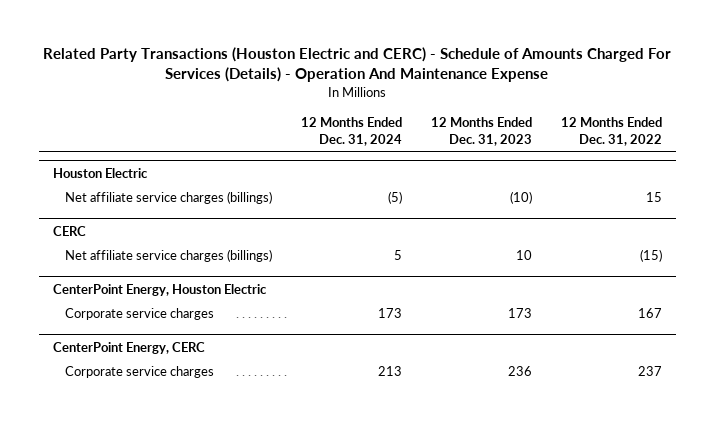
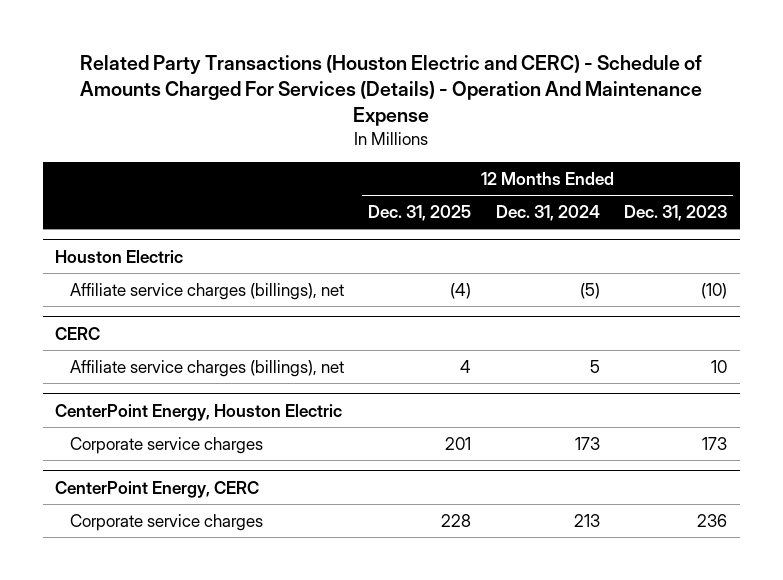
[560,116,662,146] 12 Months Ended Dec. 31, 2022 -> none
none -> [368,205,472,222] Dec. 31, 2025
[65,191,273,205] Net affiliate service charges (billings) -> [69,282,344,300] Affiliate service charges (billings), net
[65,249,273,263] Net affiliate service charges (billings) -> [69,359,344,377] Affiliate service charges (billings), net

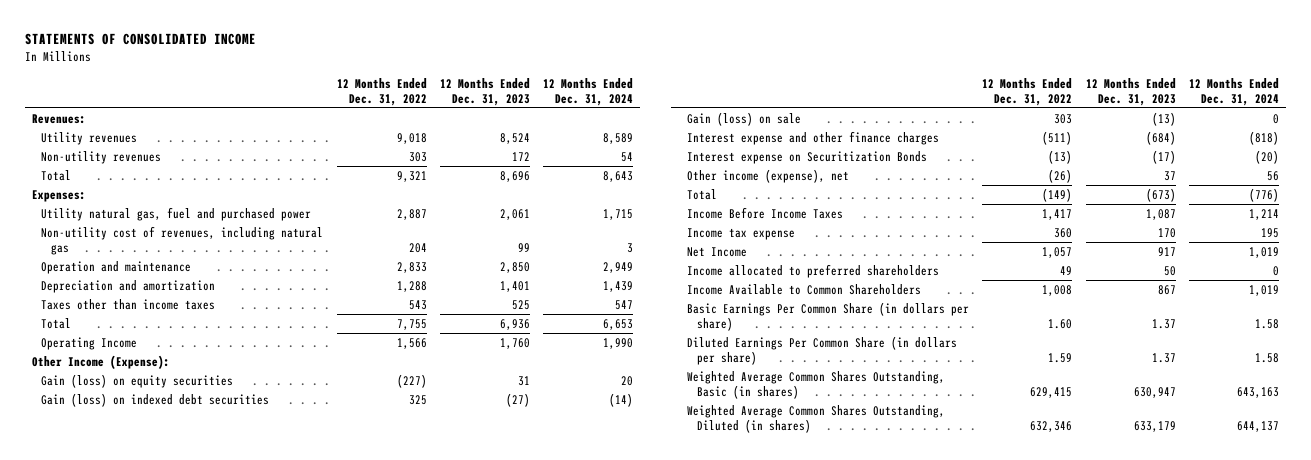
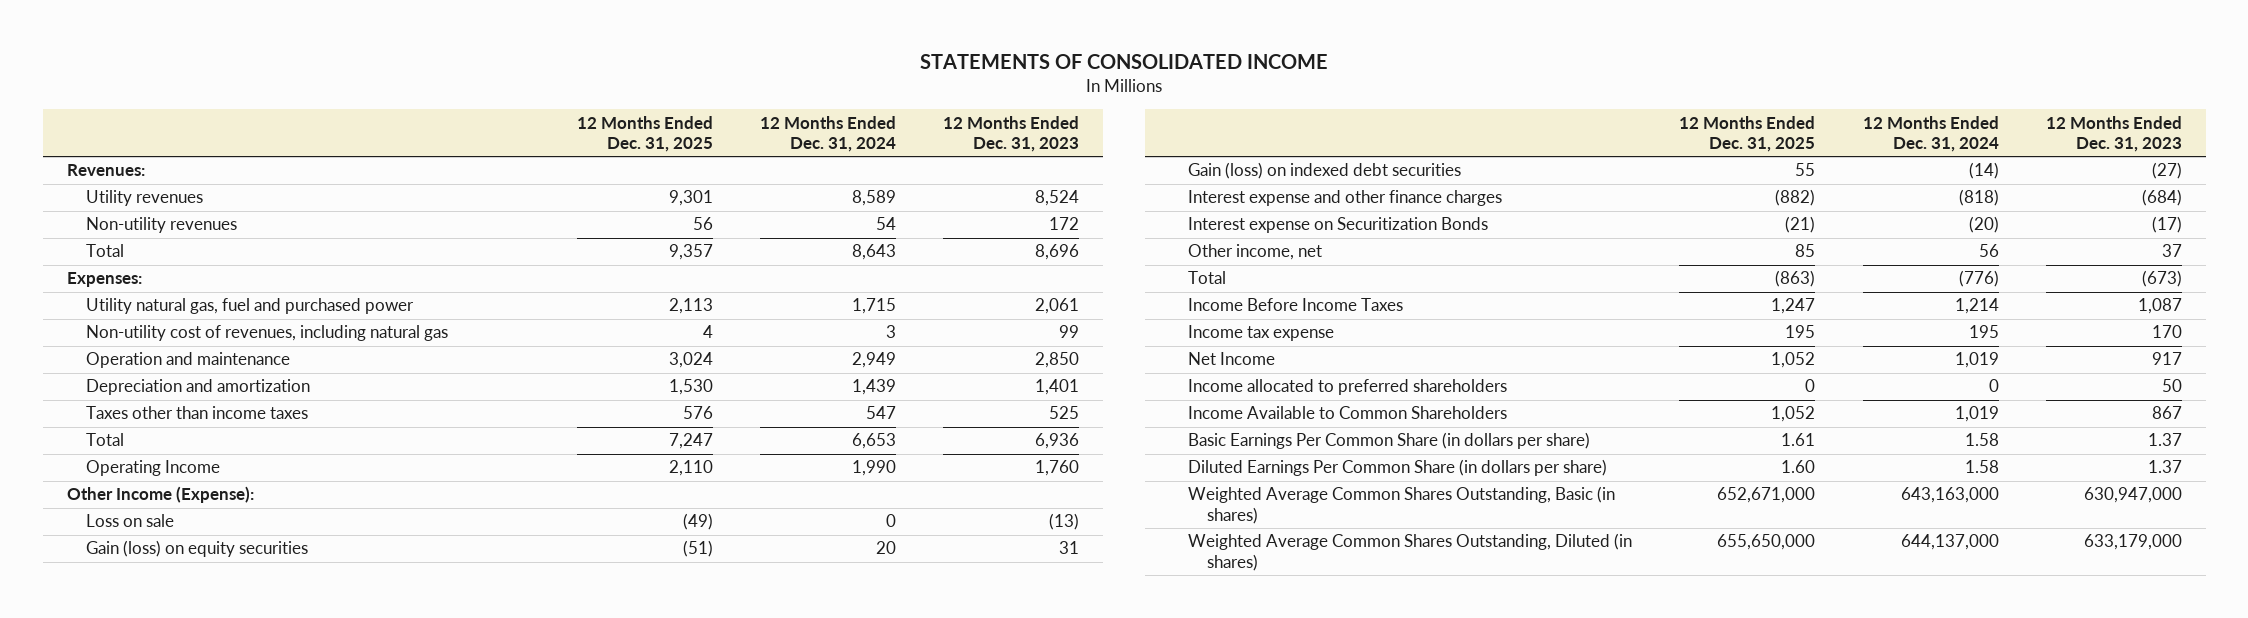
[336,77,427,106] 12 Months Ended Dec. 31, 2022 -> none
none -> [576,115,713,152] 12 Months Ended Dec. 31, 2025
none -> [85,514,174,528] Loss on sale
[687,111,802,126] Gain (loss) on sale -> none
[687,168,850,183] Other income (expense), net -> [1188,244,1323,261] Other income, net
[1133,386,1176,398] 630,947 -> [2083,487,2182,504] 630,947,000
[1237,386,1280,398] 643,163 -> [1900,487,1999,504] 643,163,000
[1133,420,1176,432] 633,179 -> [2083,534,2182,551] 633,179,000
[1237,420,1280,432] 644,137 -> [1900,534,1999,551] 644,137,000

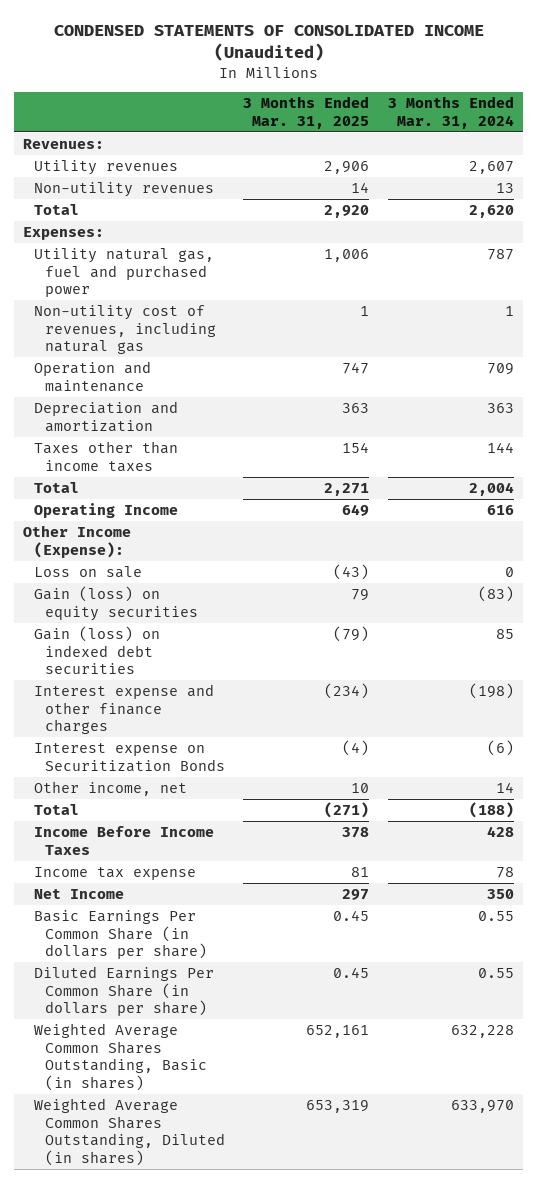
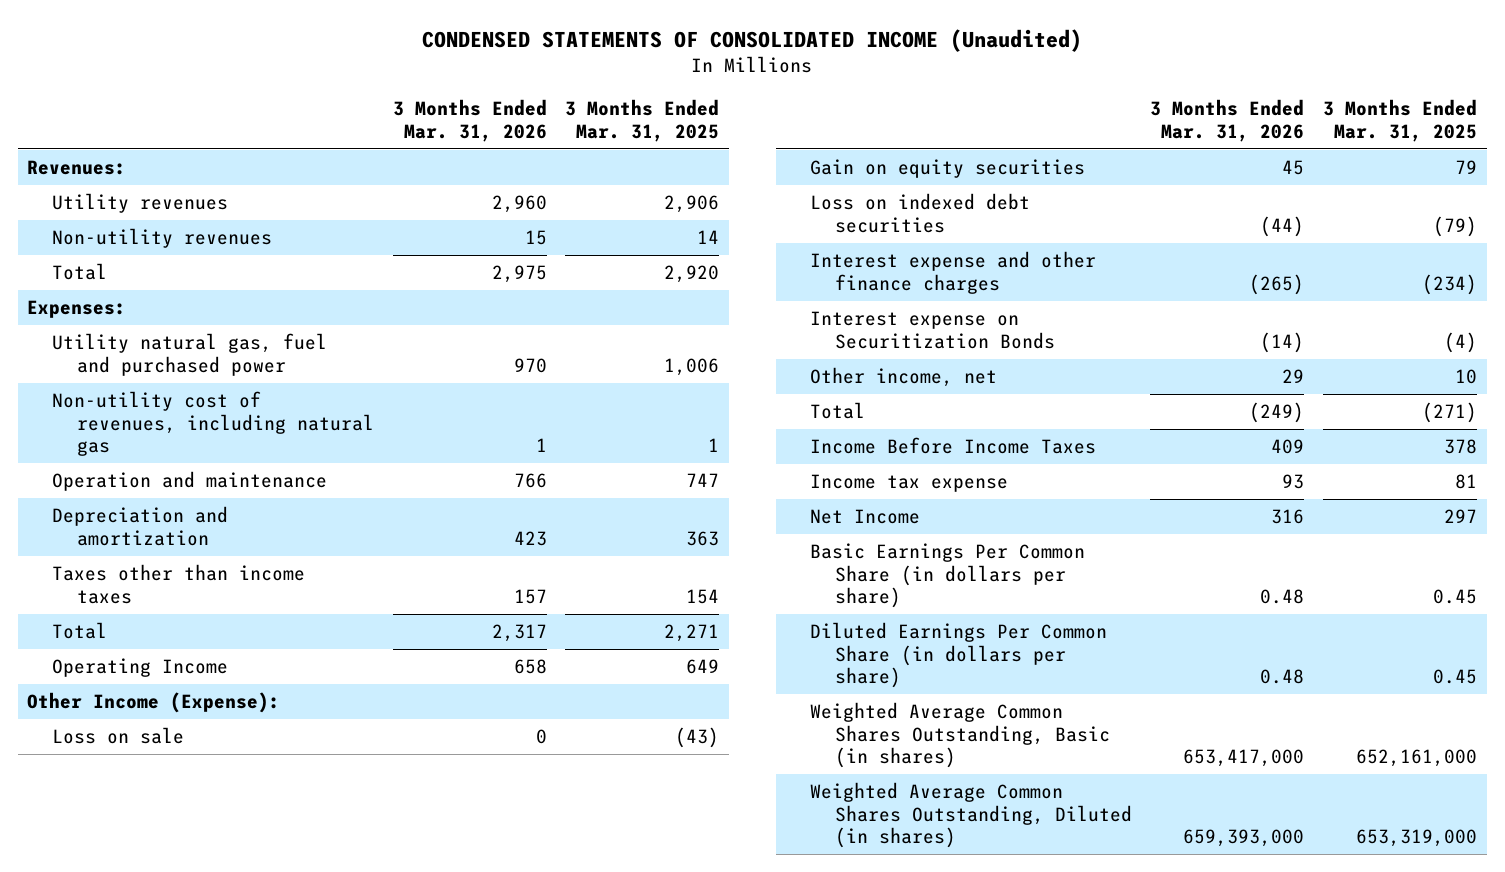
[387,95,514,129] 3 Months Ended Mar. 31, 2024 -> none
none -> [392,99,547,142] 3 Months Ended Mar. 31, 2026
[34,585,199,621] Gain (loss) on equity securities -> [809,159,1085,179] Gain on equity securities
[34,625,161,675] Gain (loss) on indexed debt securities -> [809,193,1030,233] Loss on indexed debt securities
[306,1024,370,1038] 652,161 -> [1356,748,1478,767] 652,161,000
[306,1099,370,1113] 653,319 -> [1356,828,1478,847] 653,319,000

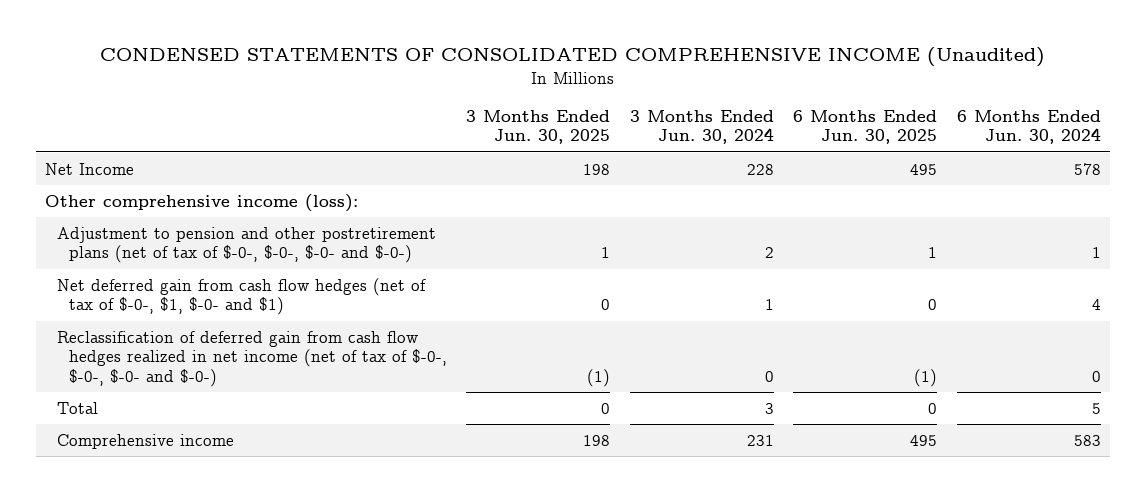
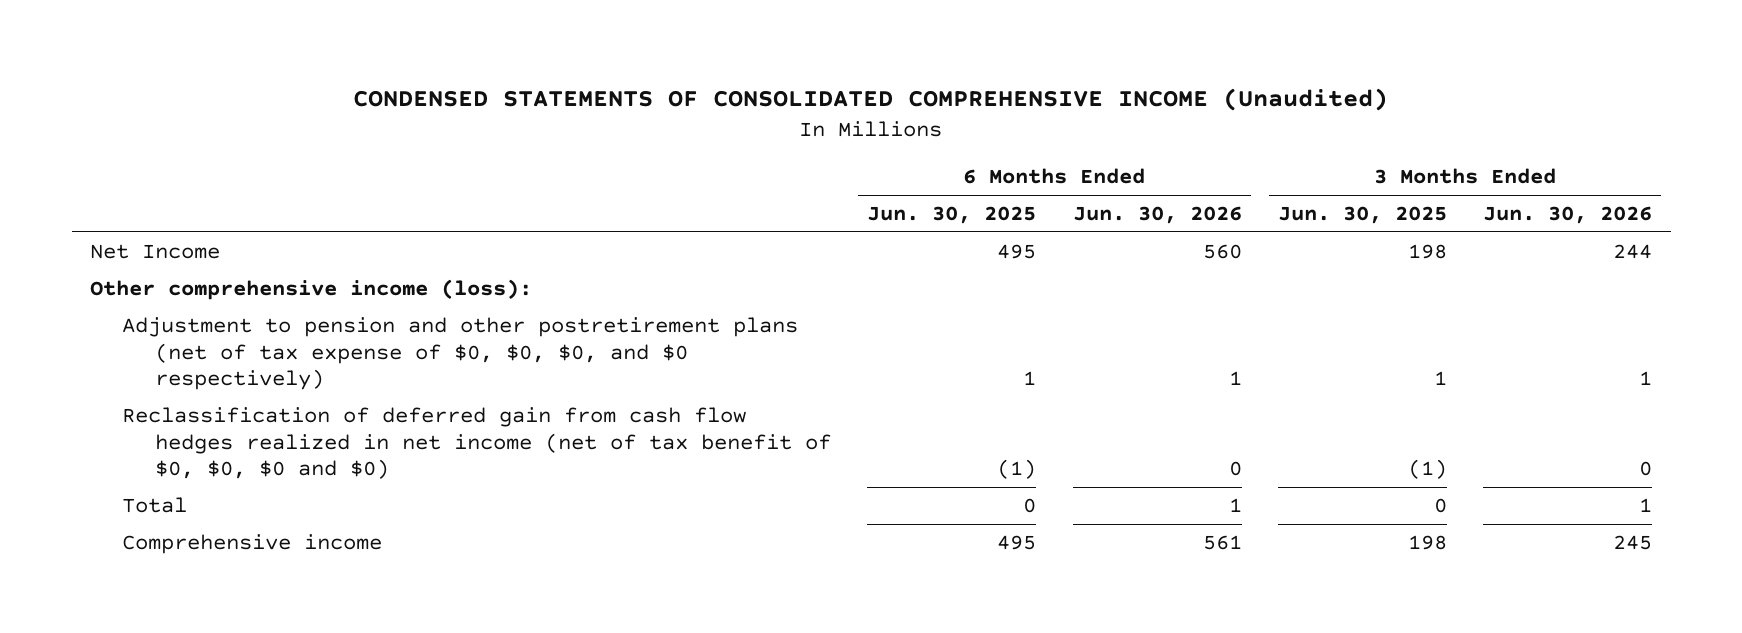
[629,109,774,145] 3 Months Ended Jun. 30, 2024 -> none
[956,109,1101,145] 6 Months Ended Jun. 30, 2024 -> none
none -> [1072,206,1242,225] Jun. 30, 2026
none -> [1483,206,1653,225] Jun. 30, 2026
[57,277,427,316] Net deferred gain from cash flow hedges (net of tax of $-0-, $1, $-0- and $1) -> none
[57,226,437,264] Adjustment to pension and other postretirement plans (net of tax of $-0-, $-0-, $-0- and $-0-) -> [122,316,799,391] Adjustment to pension and other postretirement plans (net of tax expense of $0, $0, $0, and $0 respectively)
[57,330,447,388] Reclassification of deferred gain from cash flow hedges realized in net income (net of tax of $-0-, $-0-, $-0- and $-0-) -> [122,406,831,480] Reclassification of deferred gain from cash flow hedges realized in net income (net of tax benefit of $0, $0, $0 and $0)

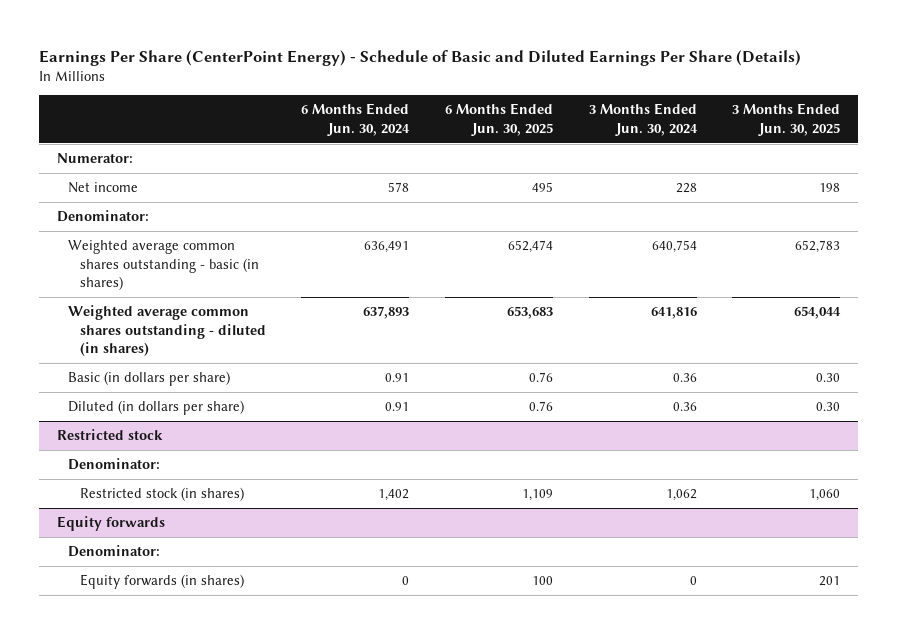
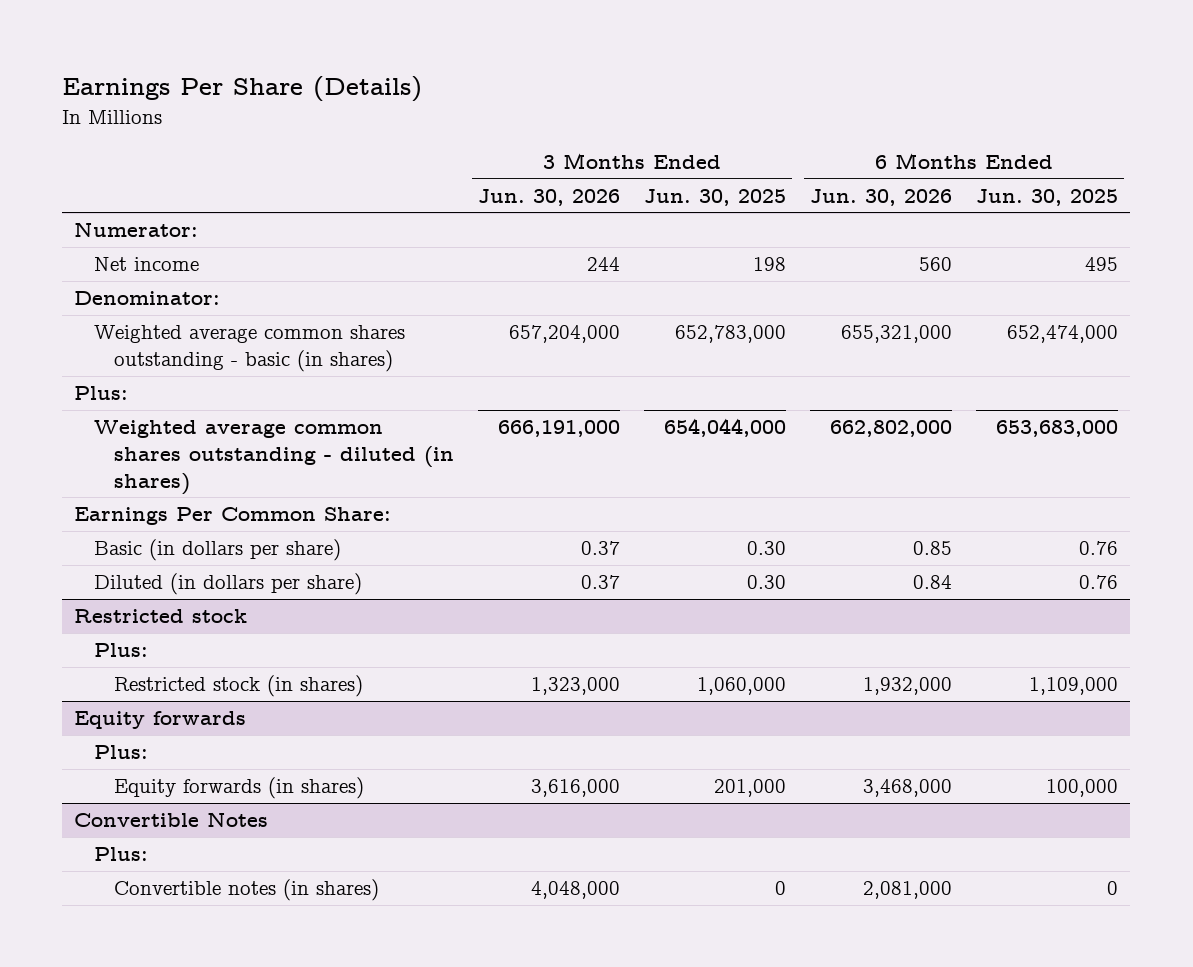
[39,49,802,66] Earnings Per Share (CenterPoint Energy) - Schedule of Basic and Diluted Earnings Per Share (Details) -> [62,76,423,103] Earnings Per Share (Details)
[301,103,411,136] 6 Months Ended Jun. 30, 2024 -> none
[588,103,698,136] 3 Months Ended Jun. 30, 2024 -> none
none -> [478,188,621,206] Jun. 30, 2026
none -> [810,188,953,206] Jun. 30, 2026
[508,240,554,254] 652,474 -> [1007,325,1119,344] 652,474,000
[795,240,841,254] 652,783 -> [675,325,787,344] 652,783,000
none -> [74,386,129,401] Plus:
[507,306,554,320] 653,683 -> [996,420,1119,438] 653,683,000
[794,306,842,320] 654,044 -> [664,418,787,438] 654,044,000
none -> [74,507,392,526] Earnings Per Common Share:
[68,458,161,471] Denominator: -> none
none -> [94,643,149,658] Plus:
[522,489,554,502] 1,109 -> [1029,677,1119,696] 1,109,000
[809,489,841,502] 1,060 -> [697,677,787,696] 1,060,000
[68,545,161,558] Denominator: -> none
none -> [94,745,149,760] Plus:
[532,576,554,586] 100 -> [1046,779,1119,798] 100,000
[819,576,841,587] 201 -> [714,779,787,798] 201,000
none -> [74,812,269,828] Convertible Notes
none -> [94,847,149,862] Plus:
none -> [114,879,380,902] Convertible notes (in shares)

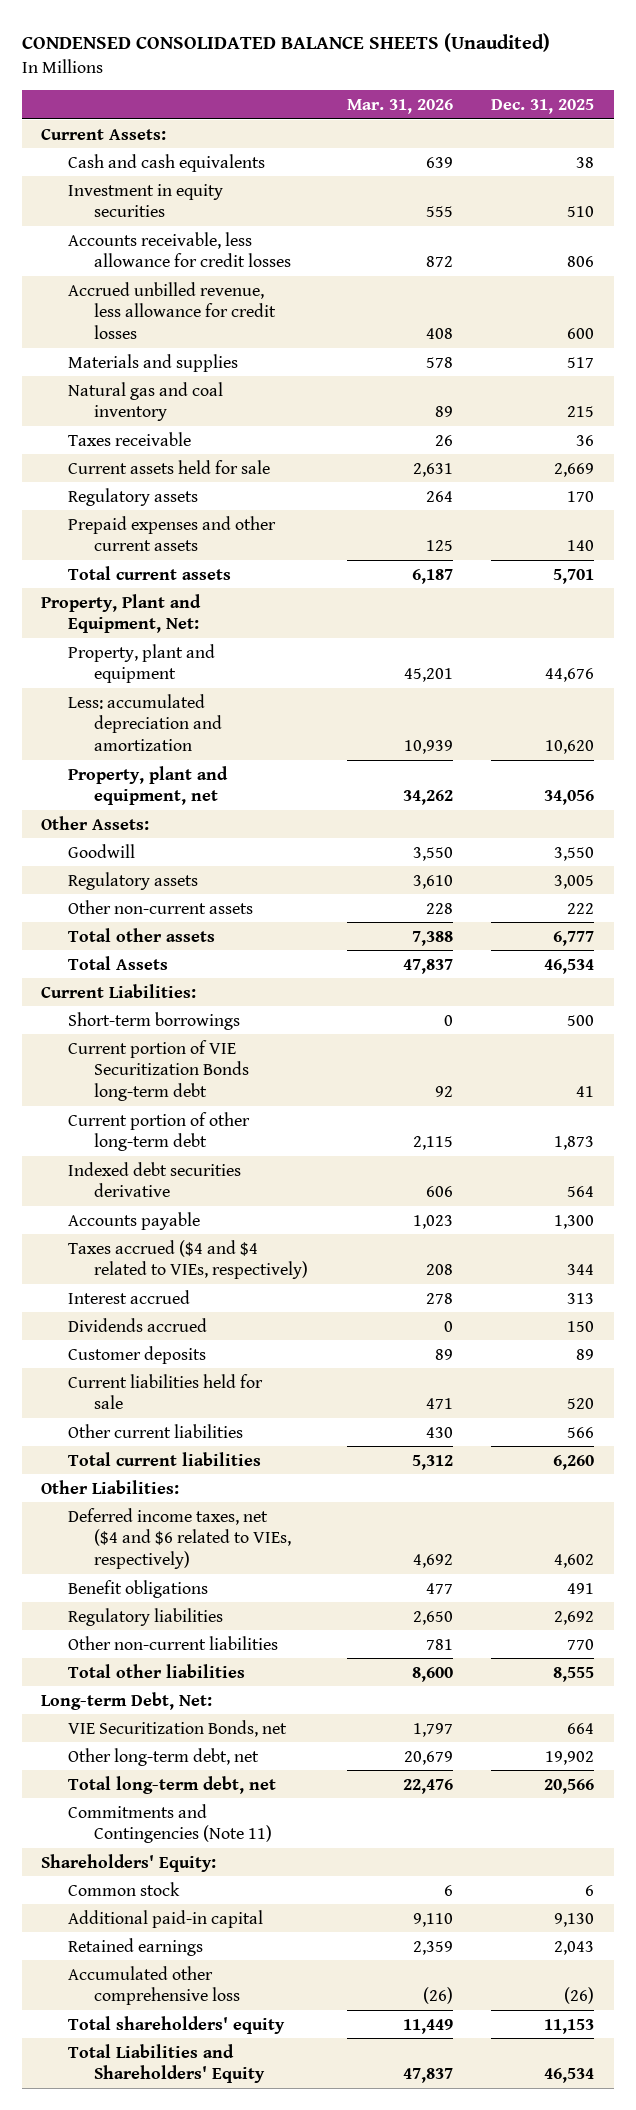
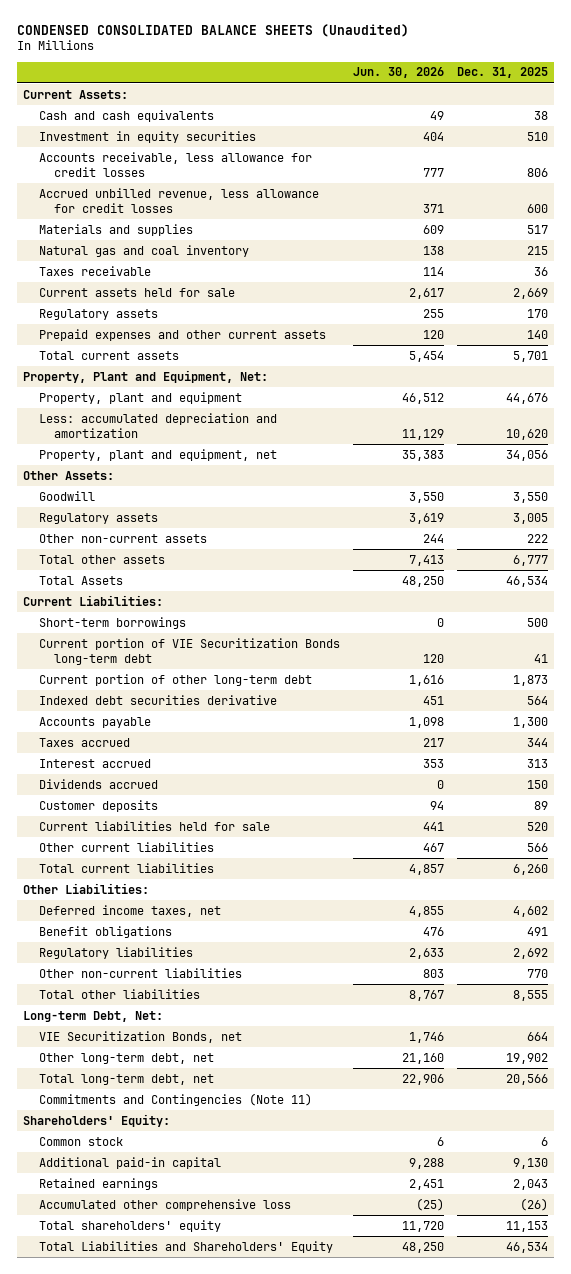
[346,99,453,115] Mar. 31, 2026 -> none
none -> [352,67,444,79] Jun. 30, 2026
[67,1239,308,1280] Taxes accrued ($4 and $4 related to VIEs, respectively) -> [38,737,130,747] Taxes accrued
[67,1507,291,1570] Deferred income taxes, net ($4 and $6 related to VIEs, respectively) -> [38,904,221,917] Deferred income taxes, net

